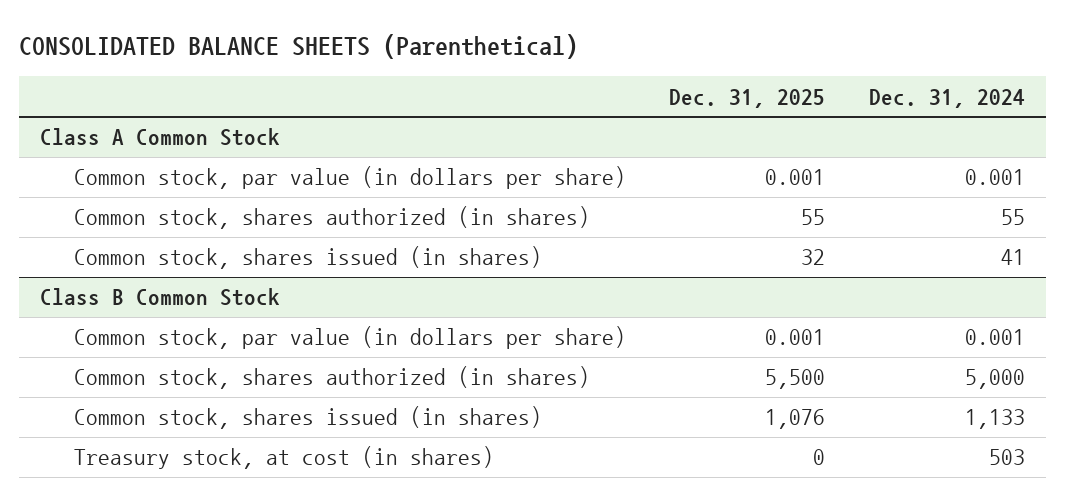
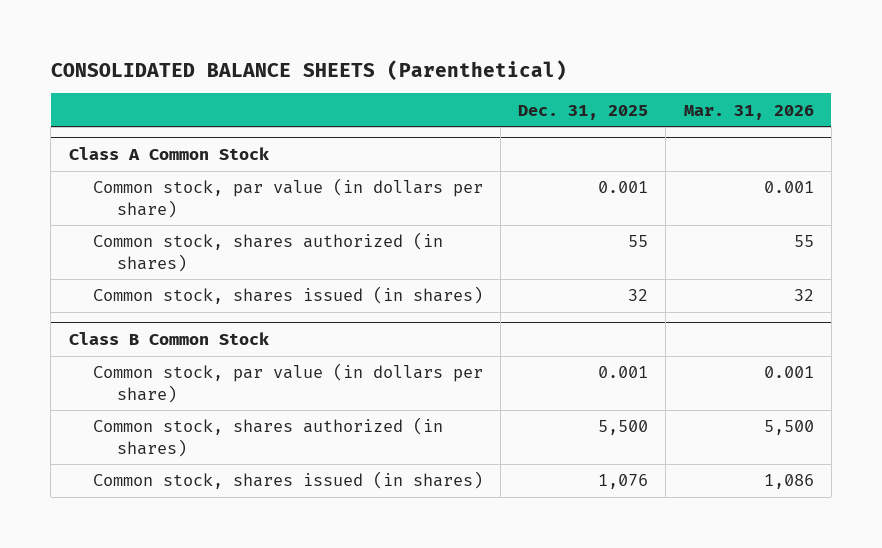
[868,88,1025,108] Dec. 31, 2024 -> none
none -> [683,104,814,120] Mar. 31, 2026
[74,446,495,470] Treasury stock, at cost (in shares) -> none

